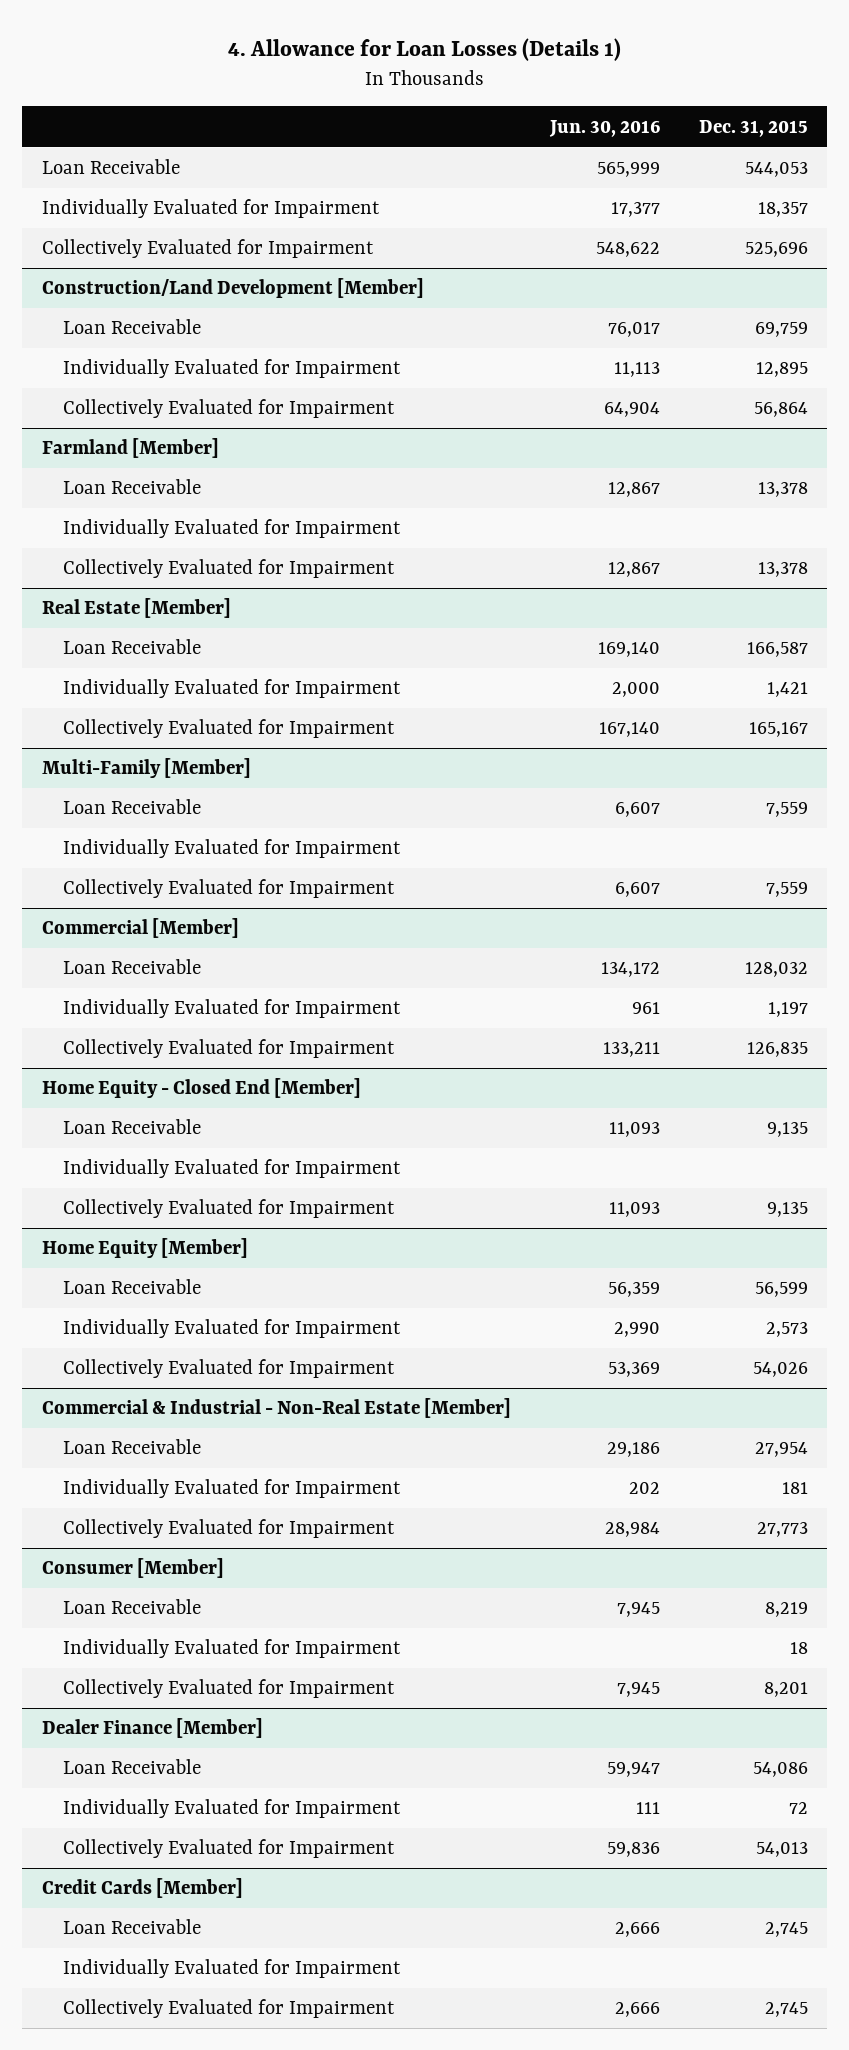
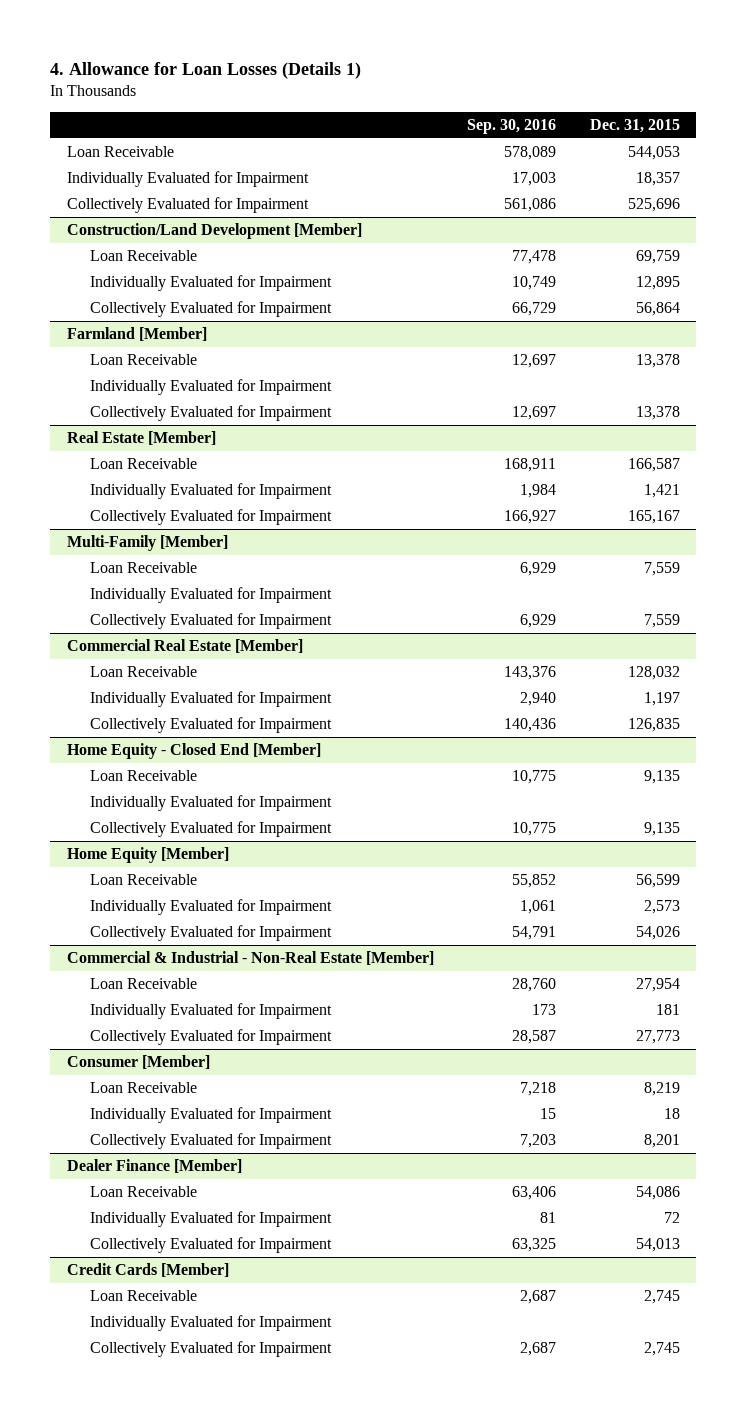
[548,119,660,137] Jun. 30, 2016 -> none
none -> [467,118,557,134] Sep. 30, 2016
[41,918,239,939] Commercial [Member] -> [67,638,304,653] Commercial Real Estate [Member]

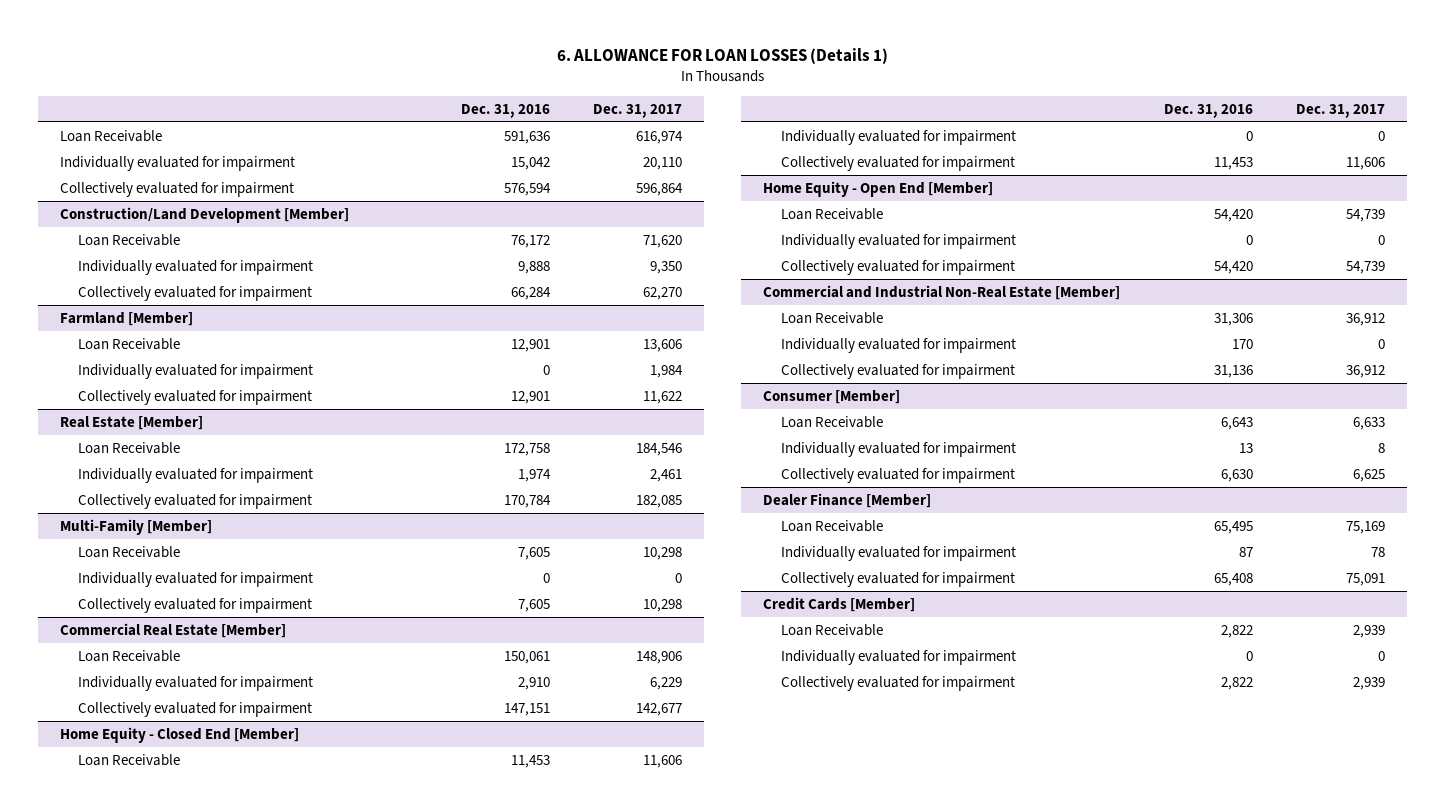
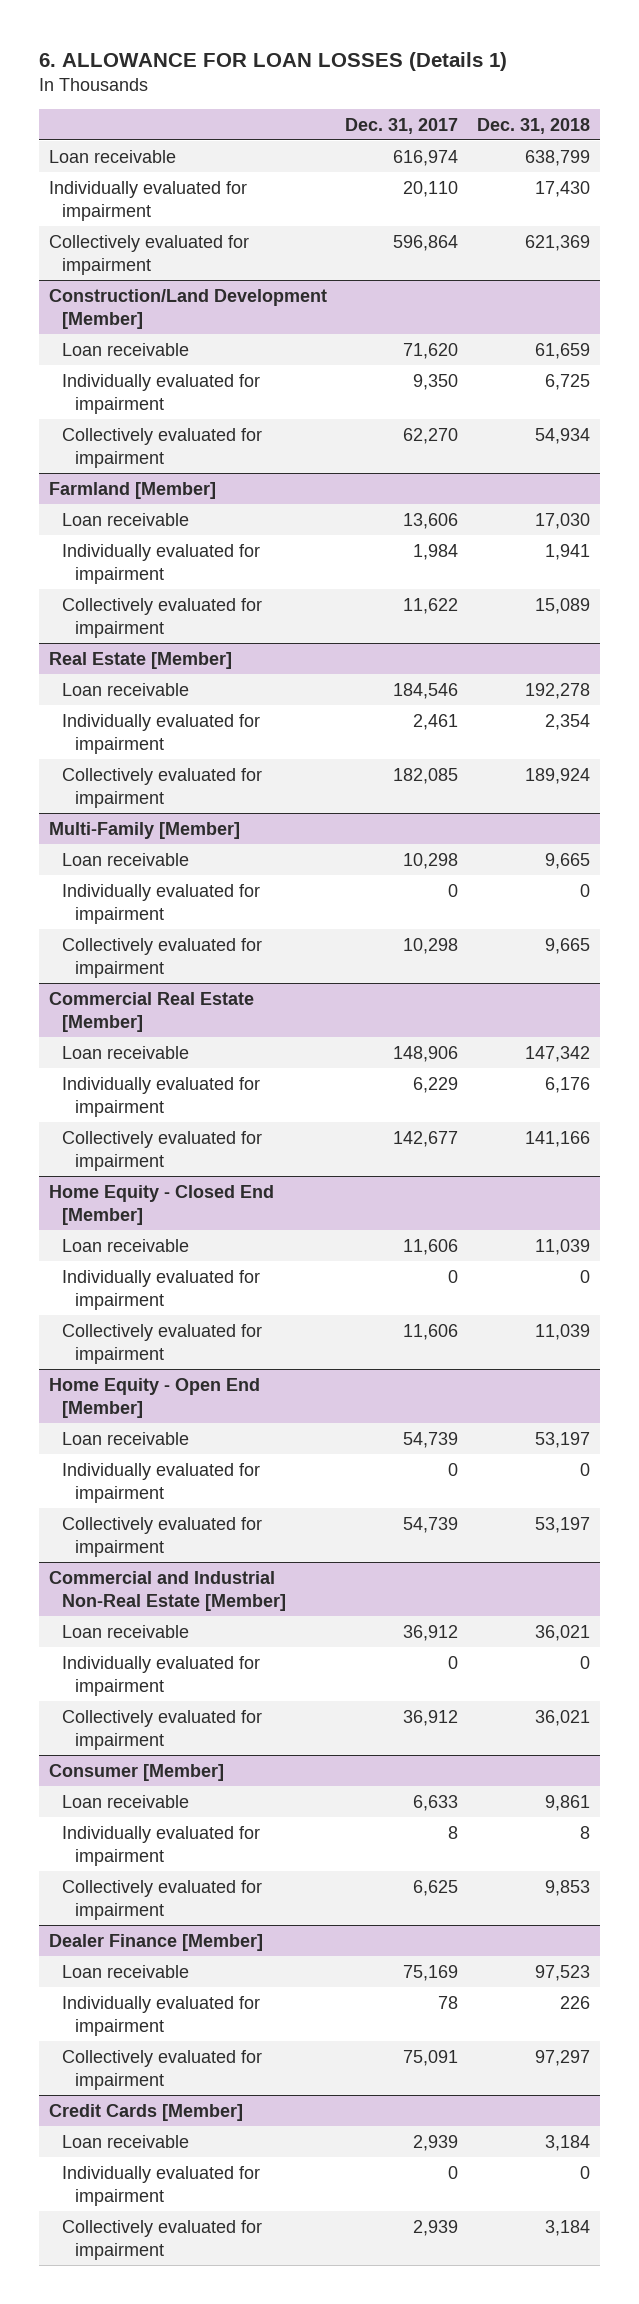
[460,103,550,118] Dec. 31, 2016 -> none
none -> [477,117,591,134] Dec. 31, 2018
[59,129,162,142] Loan Receivable -> [48,149,176,163] Loan receivable
[77,233,180,246] Loan Receivable -> [61,342,189,356] Loan receivable
[77,337,180,350] Loan Receivable -> [61,512,189,526] Loan receivable
[77,441,180,454] Loan Receivable -> [61,682,189,696] Loan receivable
[77,545,180,558] Loan Receivable -> [61,852,189,866] Loan receivable
[77,649,180,662] Loan Receivable -> [61,1045,189,1059] Loan receivable
[77,753,180,766] Loan Receivable -> [61,1238,189,1252] Loan receivable
[780,207,883,220] Loan Receivable -> [61,1431,189,1445] Loan receivable
[780,311,883,324] Loan Receivable -> [61,1624,189,1638] Loan receivable
[780,415,883,428] Loan Receivable -> [61,1794,189,1808] Loan receivable
[780,519,883,532] Loan Receivable -> [61,1964,189,1978] Loan receivable
[780,623,883,636] Loan Receivable -> [61,2134,189,2148] Loan receivable

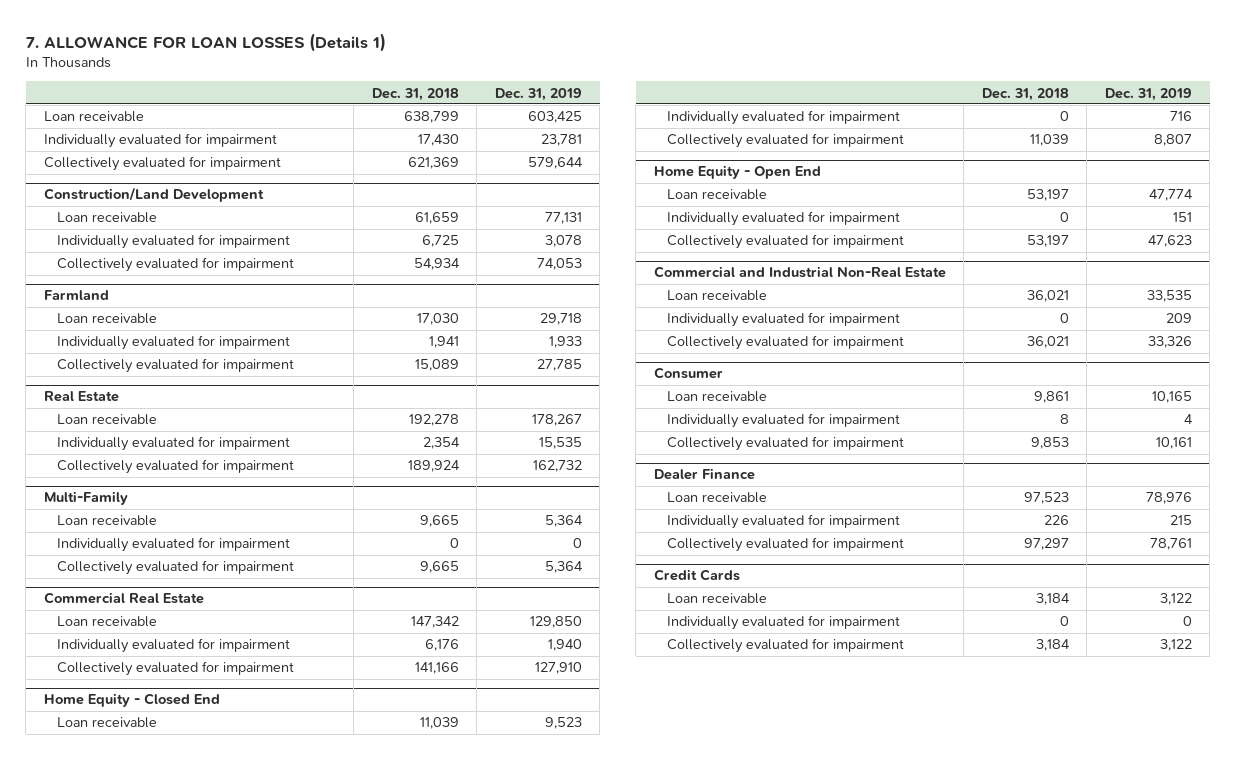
[39,51,508,71] 6. ALLOWANCE FOR LOAN LOSSES (Details 1) -> [25,32,386,52] 7. ALLOWANCE FOR LOAN LOSSES (Details 1)
[345,117,459,134] Dec. 31, 2017 -> none
none -> [494,87,582,101] Dec. 31, 2019
[48,288,327,329] Construction/Land Development [Member] -> [43,187,264,203] Construction/Land Development
[48,481,216,499] Farmland [Member] -> [43,290,109,301] Farmland
[48,651,232,669] Real Estate [Member] -> [43,391,119,403] Real Estate
[48,821,240,839] Multi-Family [Member] -> [43,491,128,506] Multi-Family
[48,991,254,1032] Commercial Real Estate [Member] -> [43,592,204,605] Commercial Real Estate
[48,1184,274,1225] Home Equity - Closed End [Member] -> [43,693,220,708] Home Equity - Closed End
[48,1377,260,1418] Home Equity - Open End [Member] -> [653,165,821,180] Home Equity - Open End
[48,1570,286,1611] Commercial and Industrial Non-Real Estate [Member] -> [653,266,946,279] Commercial and Industrial Non-Real Estate
[48,1763,224,1781] Consumer [Member] -> [653,367,723,380] Consumer
[48,1933,263,1951] Dealer Finance [Member] -> [653,468,755,481] Dealer Finance
[48,2103,243,2121] Credit Cards [Member] -> [653,569,740,582] Credit Cards

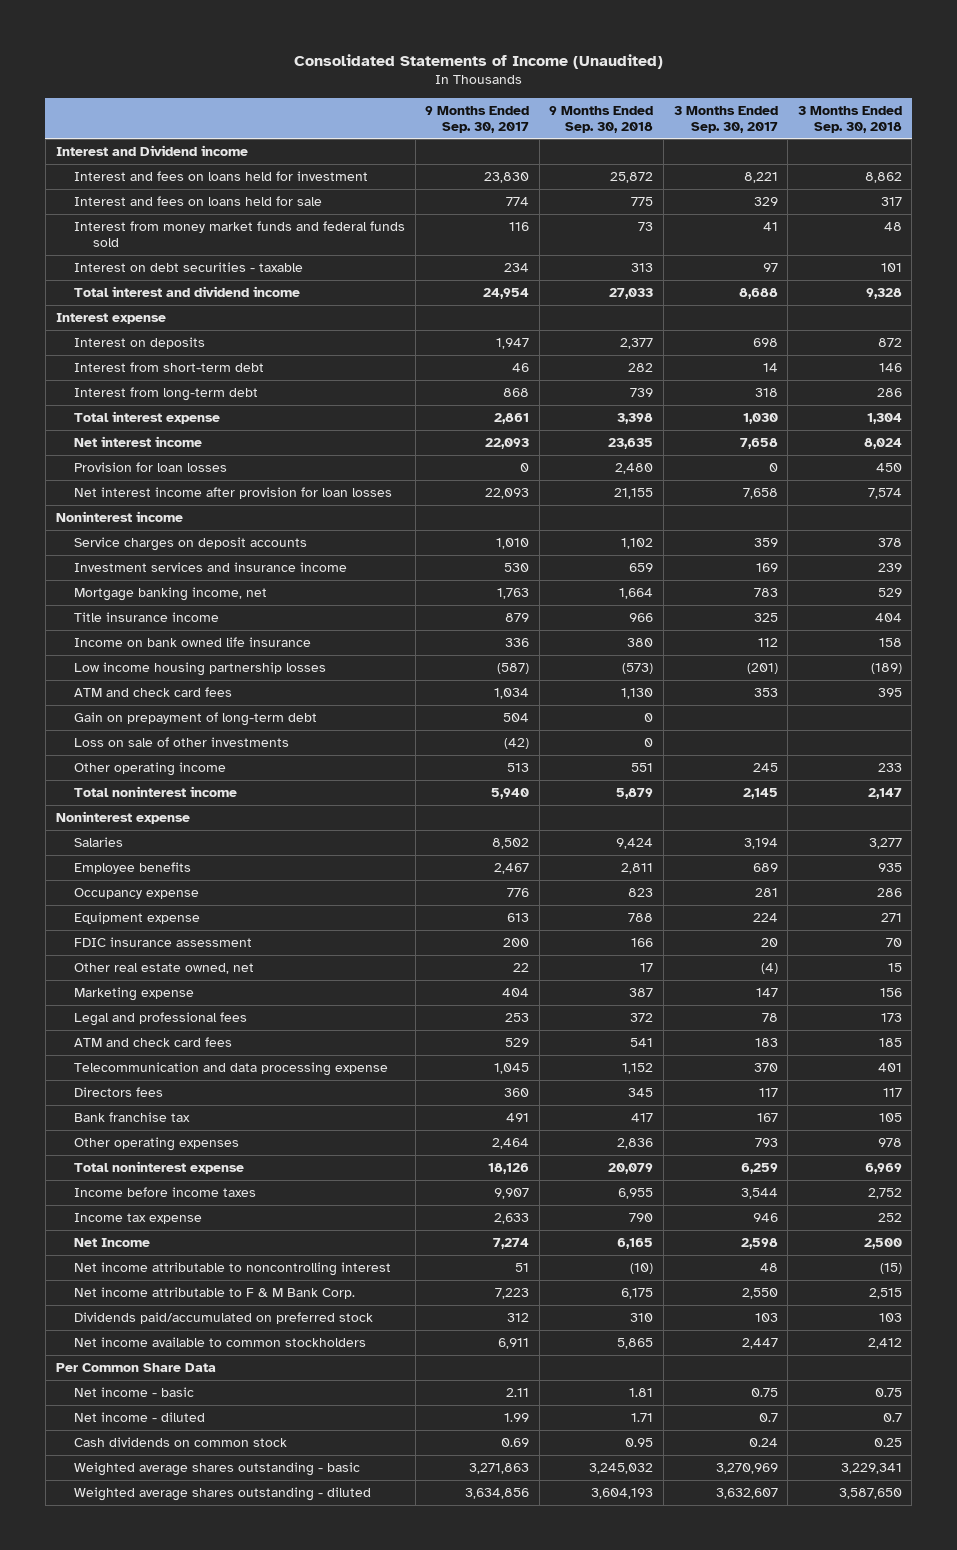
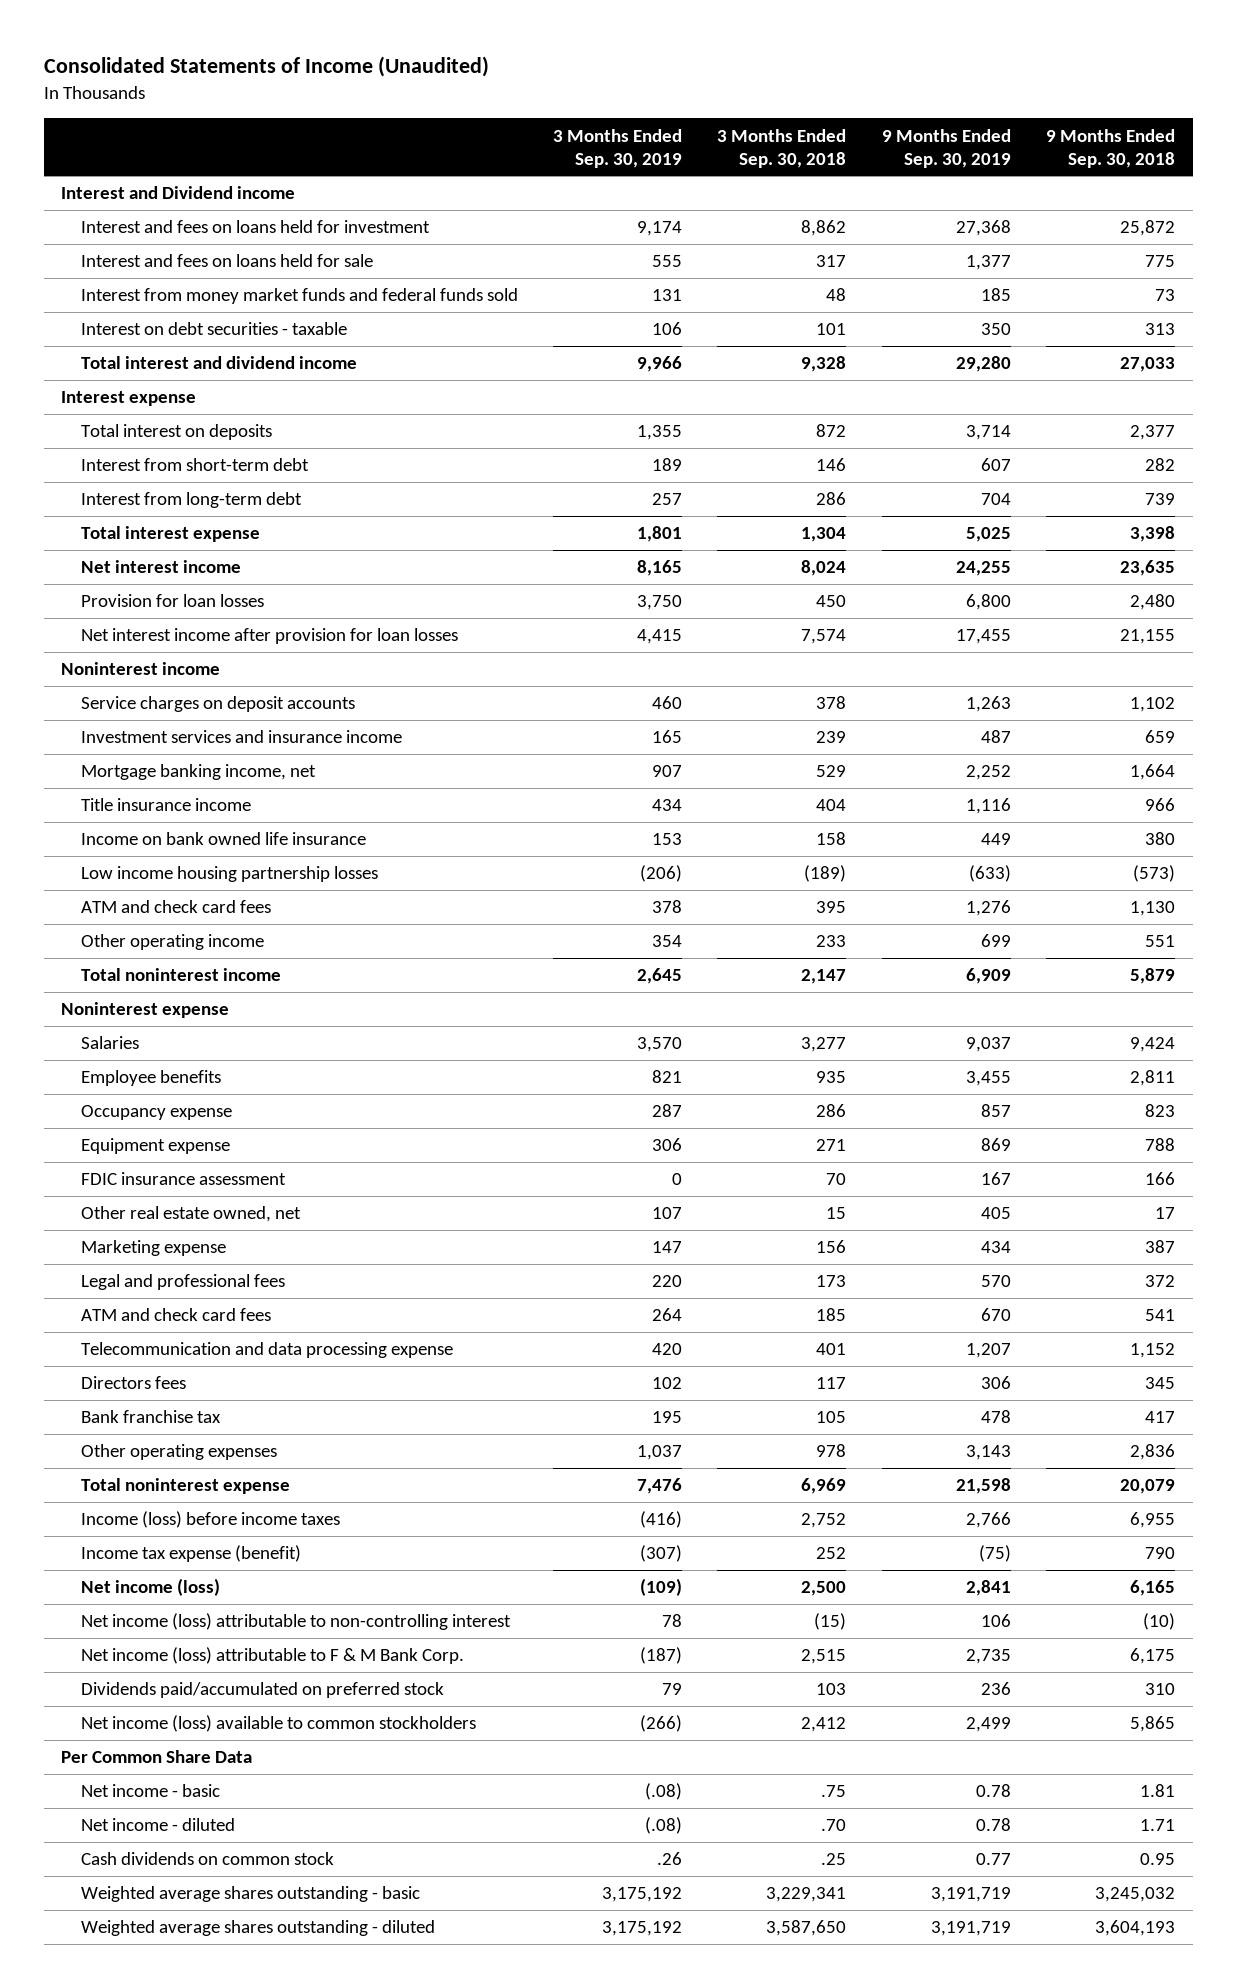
[425,105,530,133] 9 Months Ended Sep. 30, 2017 -> none
[673,105,778,133] 3 Months Ended Sep. 30, 2017 -> none
none -> [553,128,683,168] 3 Months Ended Sep. 30, 2019
none -> [881,128,1011,168] 9 Months Ended Sep. 30, 2019
[74,336,206,349] Interest on deposits -> [80,424,272,441] Total interest on deposits
[74,711,318,726] Gain on prepayment of long-term debt -> none
[74,736,290,747] Loss on sale of other investments -> none
[74,1186,257,1197] Income before income taxes -> [80,1511,340,1529] Income (loss) before income taxes
[74,1212,203,1224] Income tax expense -> [80,1545,301,1563] Income tax expense (benefit)
[74,1237,151,1247] Net Income -> [80,1578,220,1597] Net income (loss)
[74,1261,392,1276] Net income attributable to noncontrolling interest -> [80,1613,511,1631] Net income (loss) attributable to non-controlling interest
[74,1286,356,1299] Net income attributable to F & M Bank Corp. -> [80,1647,464,1665] Net income (loss) attributable to F & M Bank Corp.
[74,1336,367,1347] Net income available to common stockholders -> [80,1715,476,1733] Net income (loss) available to common stockholders
[874,1387,902,1397] 0.75 -> [821,1785,847,1798] .75
[882,1412,902,1422] 0.7 -> [821,1819,847,1832] .70
[873,1437,902,1447] 0.25 -> [821,1853,847,1866] .25

